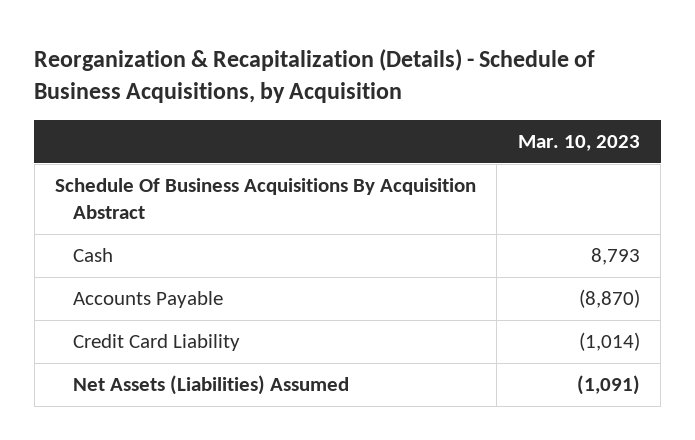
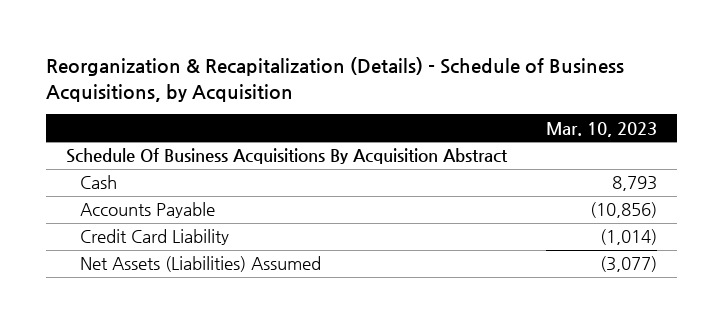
[578,289,640,309] (8,870) -> [590,202,658,219] (10,856)
[576,375,640,396] (1,091) -> [600,256,658,273] (3,077)

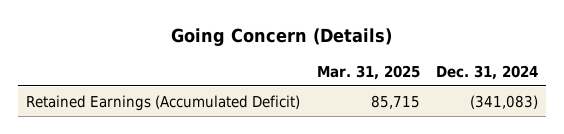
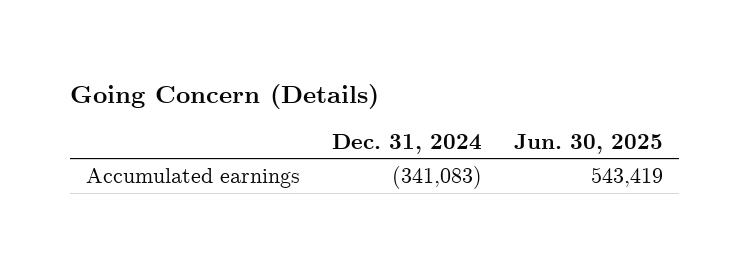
[316,64,420,80] Mar. 31, 2025 -> none
none -> [513,133,663,154] Jun. 30, 2025
[26,95,301,112] Retained Earnings (Accumulated Deficit) -> [85,168,300,189] Accumulated earnings

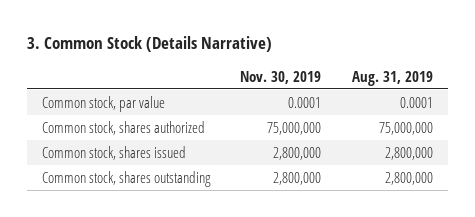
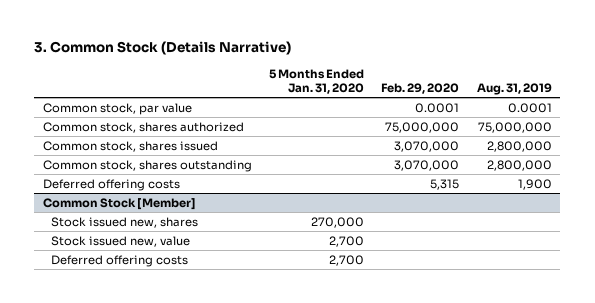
[240,70,322,84] Nov. 30, 2019 -> none
none -> [269,68,365,94] 5 Months Ended Jan. 31, 2020
none -> [381,82,460,94] Feb. 29, 2020
none -> [43,178,181,191] Deferred offering costs
none -> [43,197,197,210] Common Stock [Member]
none -> [51,216,199,228] Stock issued new, shares
none -> [51,235,191,247] Stock issued new, value
none -> [51,254,189,267] Deferred offering costs

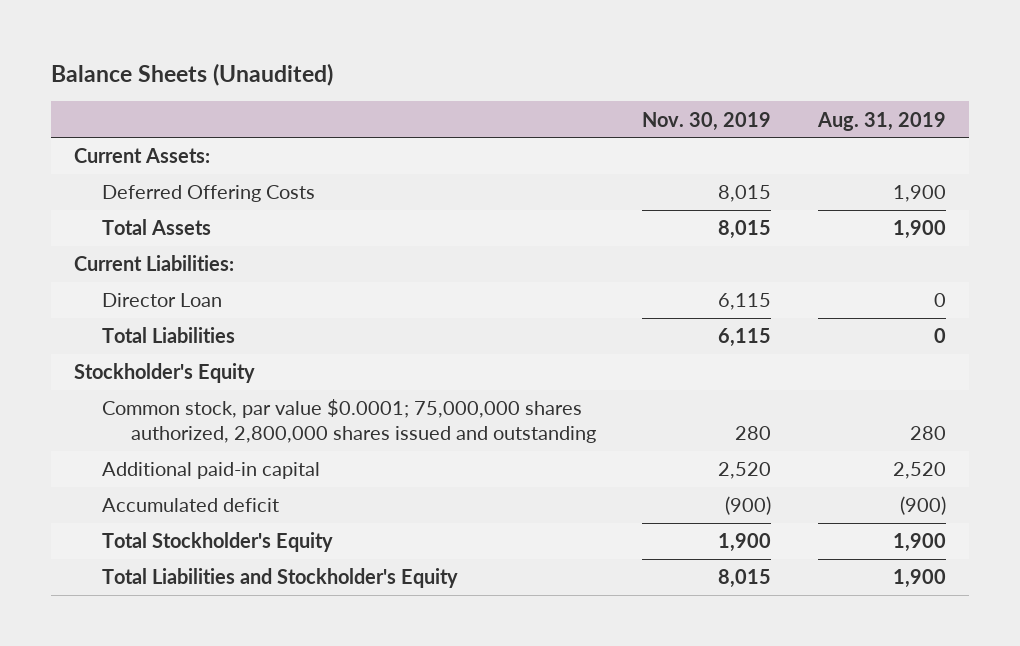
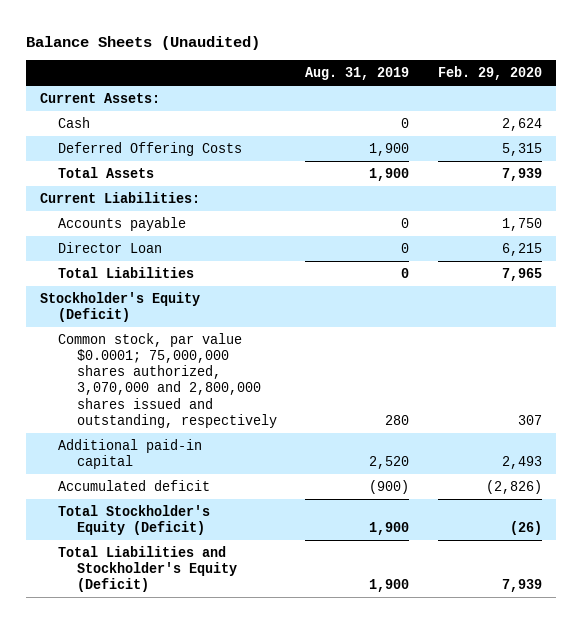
[642,111,772,131] Nov. 30, 2019 -> none
none -> [437,66,542,81] Feb. 29, 2020
none -> [58,116,91,128] Cash
none -> [58,216,187,231] Accounts payable
[73,363,255,384] Stockholder's Equity -> [40,291,201,322] Stockholder's Equity (Deficit)
[102,399,596,444] Common stock, par value $0.0001; 75,000,000 shares authorized, 2,800,000 shares issued and outstanding -> [58,332,277,428] Common stock, par value $0.0001; 75,000,000 shares authorized, 3,070,000 and 2,800,000 shares issued and outstanding, respectively
[102,532,334,553] Total Stockholder's Equity -> [58,504,211,535] Total Stockholder's Equity (Deficit)
[102,568,459,589] Total Liabilities and Stockholder's Equity -> [58,545,237,593] Total Liabilities and Stockholder's Equity (Deficit)

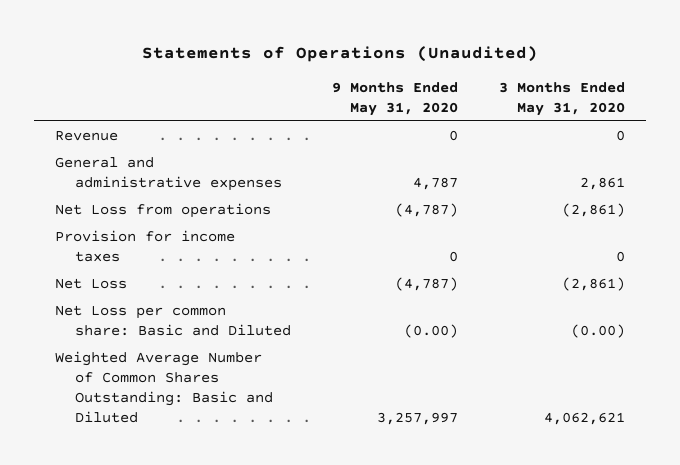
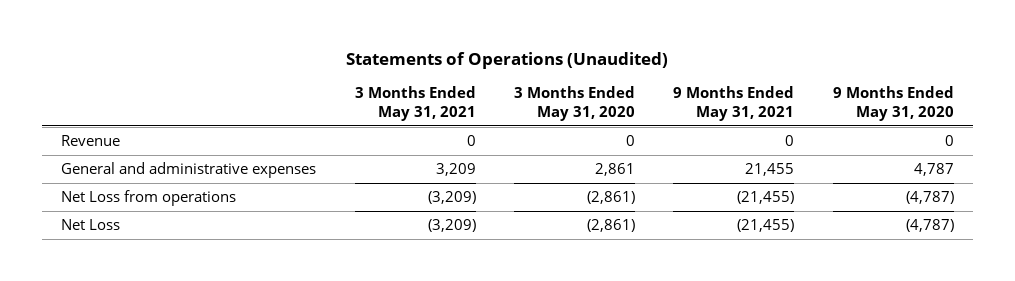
none -> [354,86,476,121] 3 Months Ended May 31, 2021
none -> [673,86,795,121] 9 Months Ended May 31, 2021
[55,230,236,262] Provision for income taxes -> none
[55,305,291,336] Net Loss per common share: Basic and Diluted -> none
[55,351,273,423] Weighted Average Number of Common Shares Outstanding: Basic and Diluted -> none

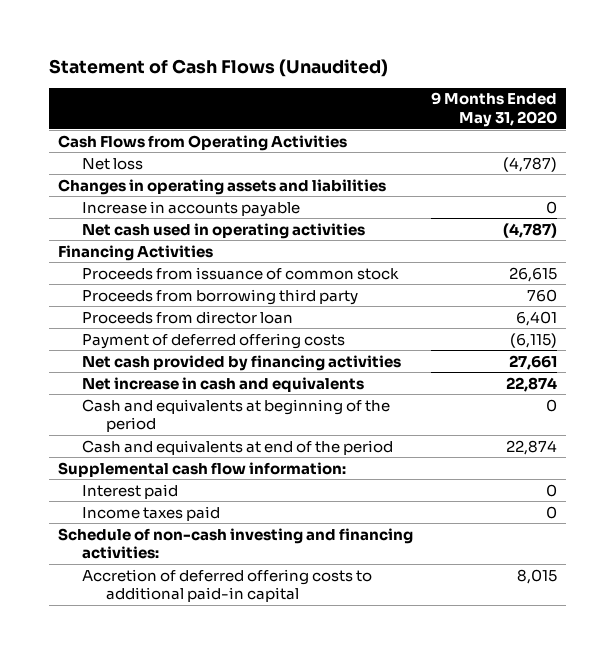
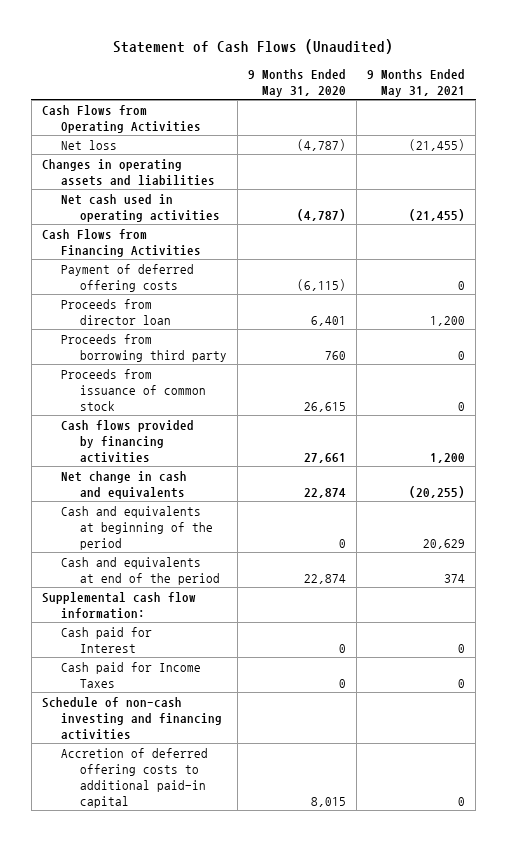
none -> [367,68,466,97] 9 Months Ended May 31, 2021
[82,200,301,217] Increase in accounts payable -> none
[58,244,214,261] Financing Activities -> [41,228,202,257] Cash Flows from Financing Activities
[82,310,294,324] Proceeds from director loan -> [61,298,172,325] Proceeds from director loan
[82,288,359,305] Proceeds from borrowing third party -> [61,333,228,362] Proceeds from borrowing third party
[82,266,400,280] Proceeds from issuance of common stock -> [61,368,207,411] Proceeds from issuance of common stock
[82,354,402,371] Net cash provided by financing activities -> [61,419,195,463] Cash flows provided by financing activities
[82,376,365,392] Net increase in cash and equivalents -> [61,470,188,499] Net change in cash and equivalents
[82,483,179,499] Interest paid -> [61,626,153,653] Cash paid for Interest
[82,505,221,521] Income taxes paid -> [61,661,202,688] Cash paid for Income Taxes
[58,527,414,560] Schedule of non-cash investing and financing activities: -> [41,696,223,740] Schedule of non-cash investing and financing activities

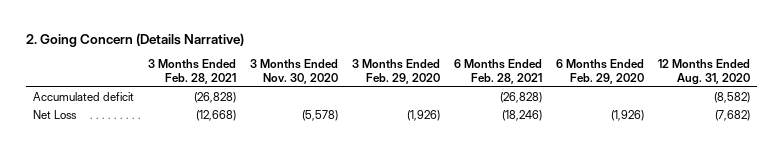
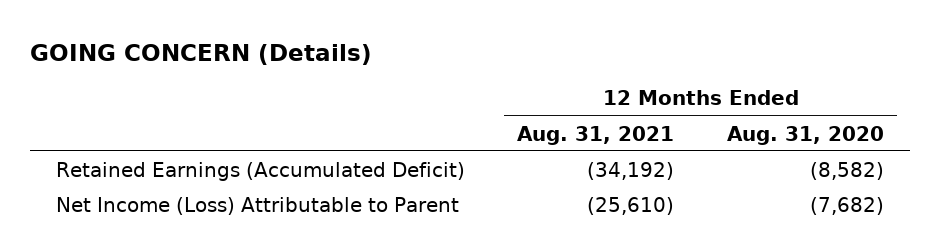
[25,32,244,47] 2. Going Concern (Details Narrative) -> [30,43,373,65] GOING CONCERN (Details)
[147,59,236,85] 3 Months Ended Feb. 28, 2021 -> none
[249,59,338,85] 3 Months Ended Nov. 30, 2020 -> none
[351,59,440,85] 3 Months Ended Feb. 29, 2020 -> none
[453,59,542,85] 6 Months Ended Feb. 28, 2021 -> none
[555,59,644,85] 6 Months Ended Feb. 29, 2020 -> none
none -> [517,125,675,145] Aug. 31, 2021
[32,92,134,102] Accumulated deficit -> [56,161,466,181] Retained Earnings (Accumulated Deficit)
[32,110,77,120] Net Loss -> [56,196,460,215] Net Income (Loss) Attributable to Parent

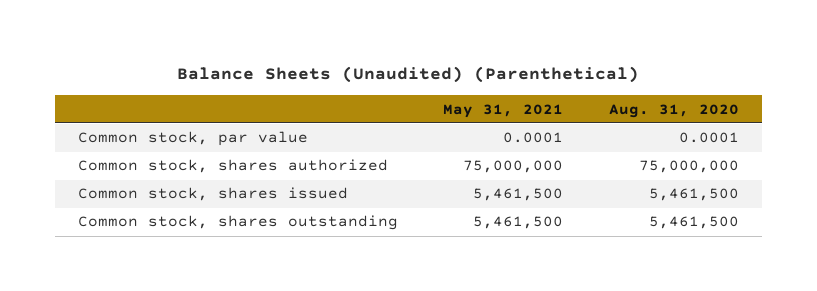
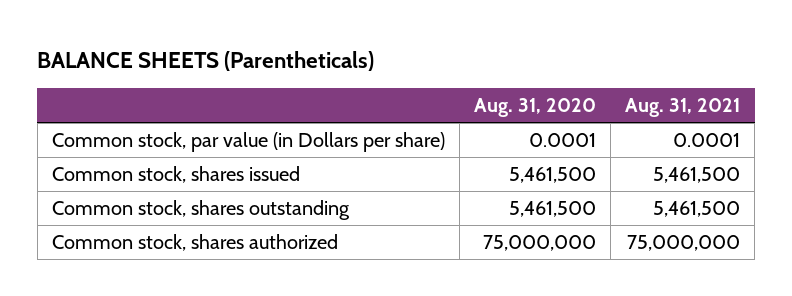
[177,66,640,84] Balance Sheets (Unaudited) (Parenthetical) -> [37,51,375,72] BALANCE SHEETS (Parentheticals)
[443,103,564,118] May 31, 2021 -> none
none -> [625,97,741,117] Aug. 31, 2021
[77,131,308,147] Common stock, par value -> [52,131,446,152] Common stock, par value (in Dollars per share)
[77,159,388,174] Common stock, shares authorized -> [52,233,339,251] Common stock, shares authorized

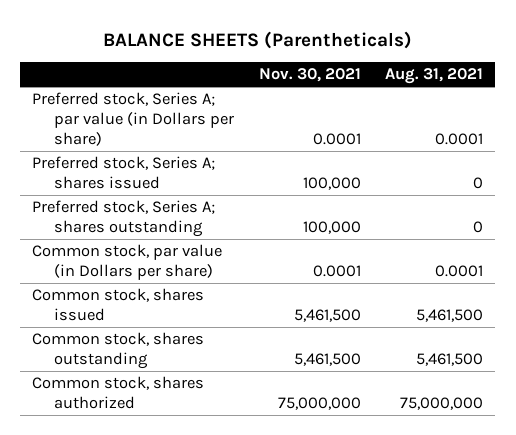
[474,97,597,117] Aug. 31, 2020 -> none
none -> [258,68,361,83] Nov. 30, 2021
none -> [32,92,235,147] Preferred stock, Series A; par value (in Dollars per share)
none -> [32,156,216,190] Preferred stock, Series A; shares issued
none -> [32,200,216,238] Preferred stock, Series A; shares outstanding

